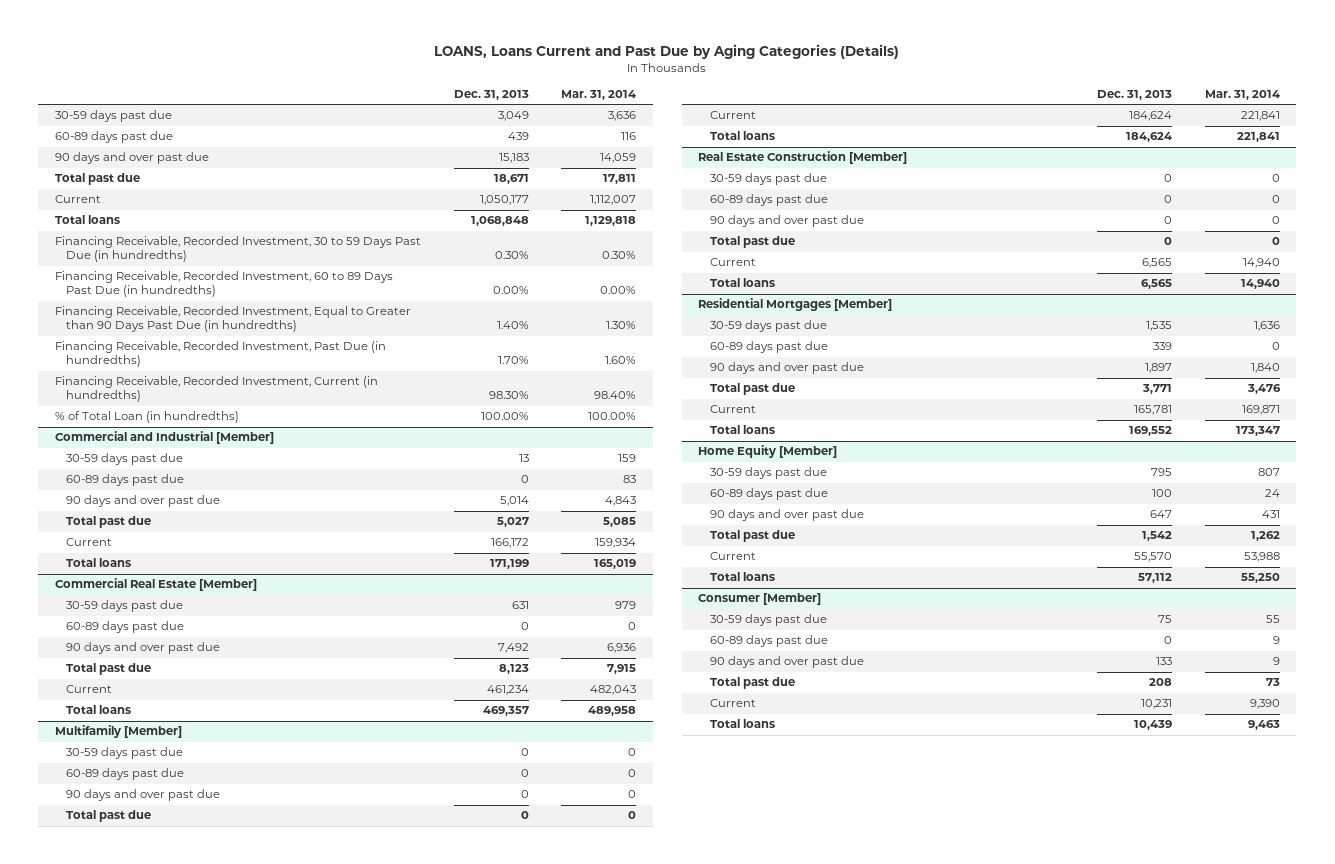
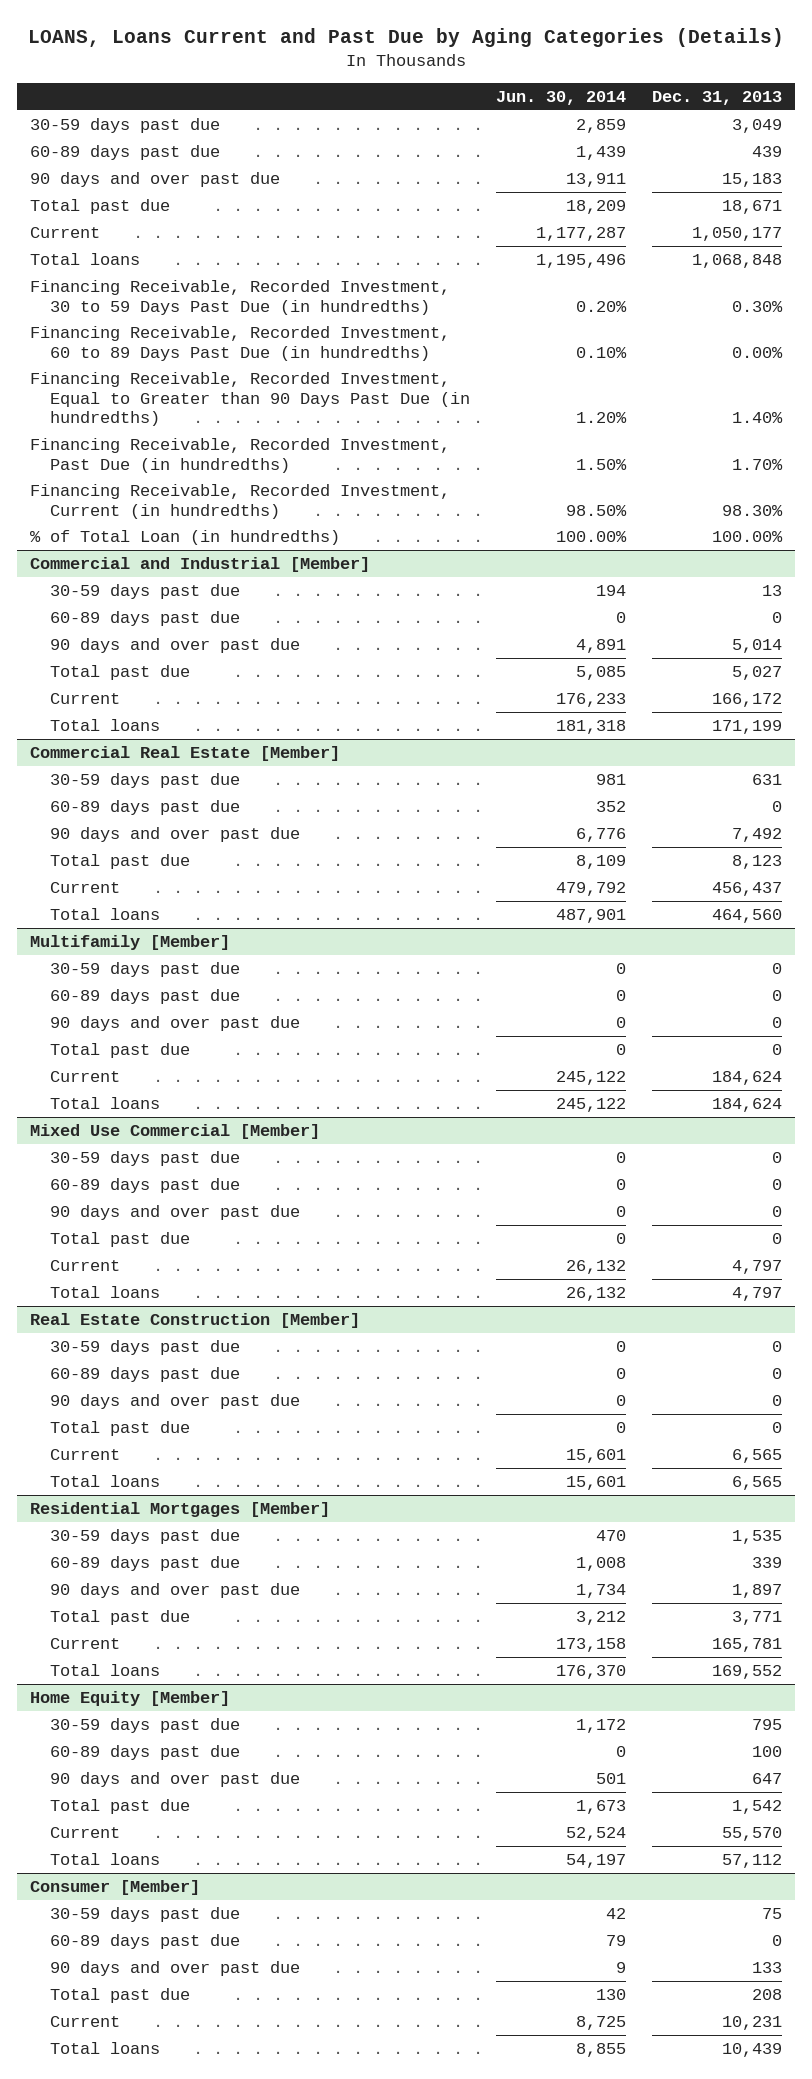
[561,90,637,101] Mar. 31, 2014 -> none
none -> [495,90,626,105] Jun. 30, 2014
[486,685,529,696] 461,234 -> [711,881,782,896] 456,437
[482,706,529,717] 469,357 -> [711,908,782,923] 464,560
none -> [30,1123,321,1139] Mixed Use Commercial [Member]
none -> [49,1150,240,1166] 30-59 days past due
none -> [49,1177,240,1193] 60-89 days past due
none -> [49,1204,300,1220] 90 days and over past due
none -> [49,1231,190,1247] Total past due
none -> [49,1259,120,1271] Current
none -> [49,1285,160,1298] Total loans

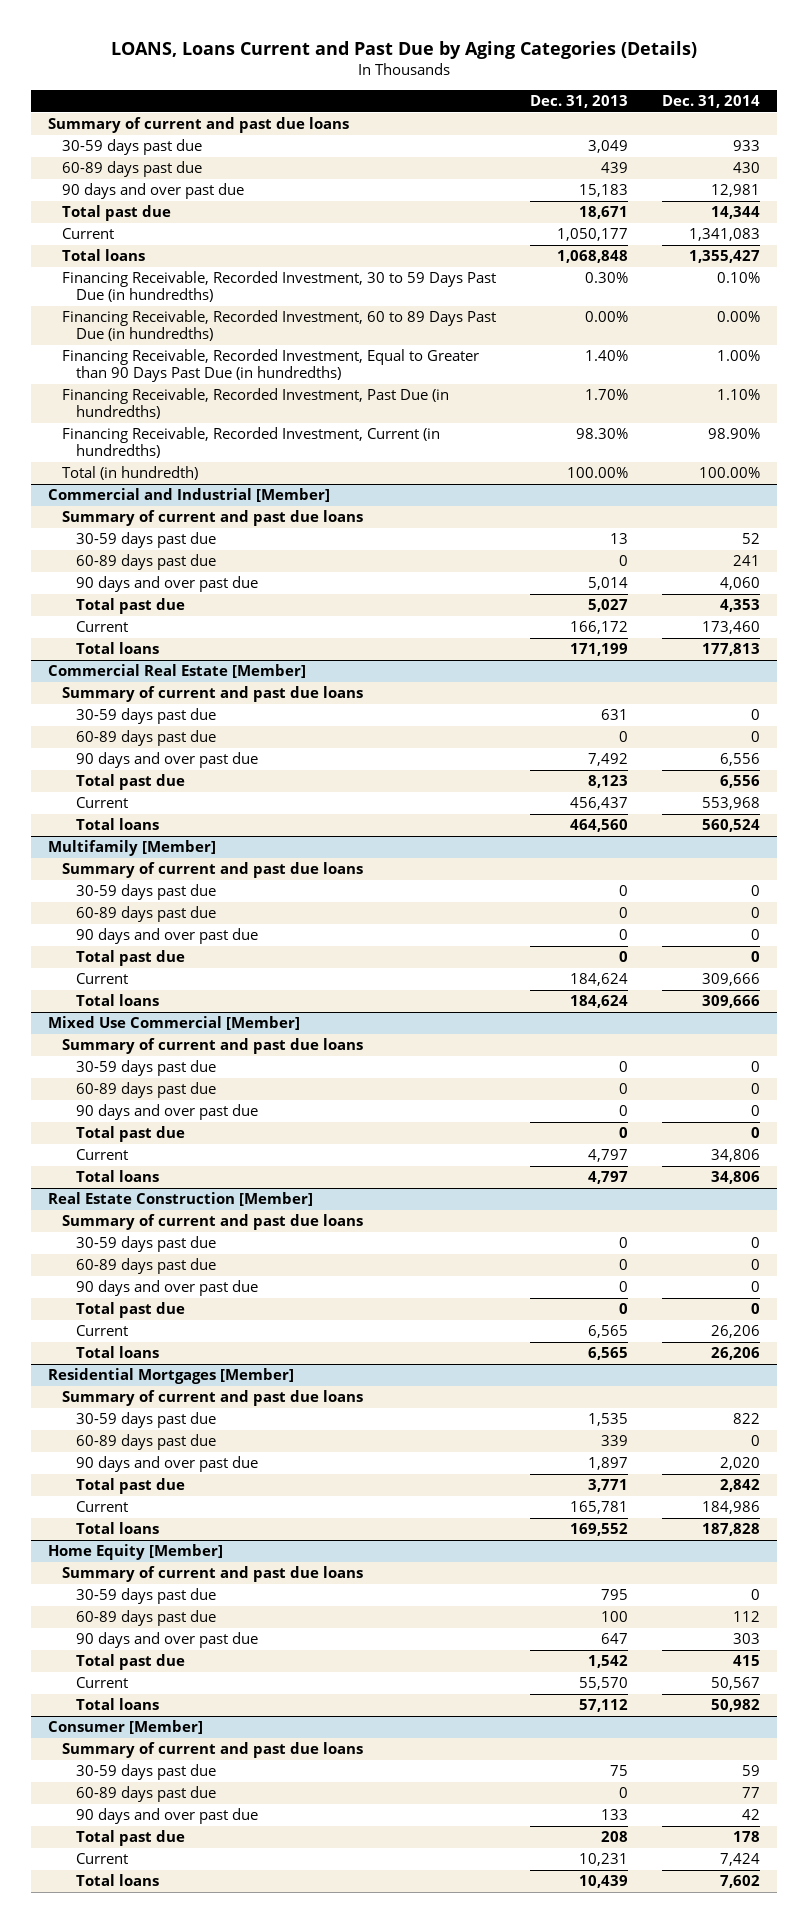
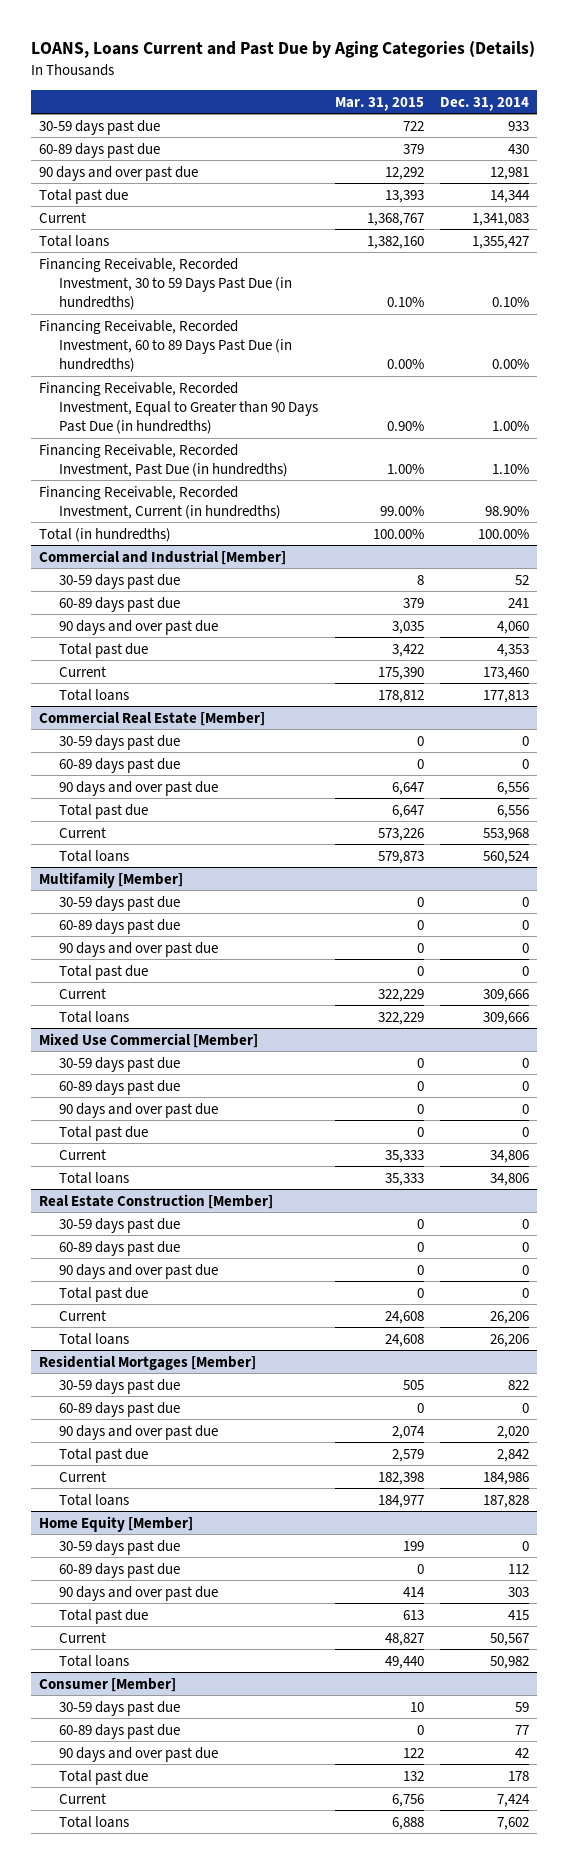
[530,95,629,109] Dec. 31, 2013 -> none
none -> [334,96,424,111] Mar. 31, 2015
[48,117,350,134] Summary of current and past due loans -> none
[62,466,199,481] Total (in hundredth) -> [39,527,172,542] Total (in hundredths)
[62,510,364,527] Summary of current and past due loans -> none
[62,686,364,703] Summary of current and past due loans -> none
[62,862,364,879] Summary of current and past due loans -> none
[62,1038,364,1055] Summary of current and past due loans -> none
[62,1214,364,1231] Summary of current and past due loans -> none
[62,1390,364,1407] Summary of current and past due loans -> none
[62,1566,364,1583] Summary of current and past due loans -> none
[62,1742,364,1759] Summary of current and past due loans -> none

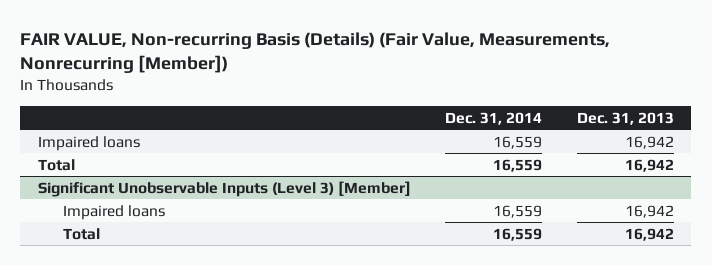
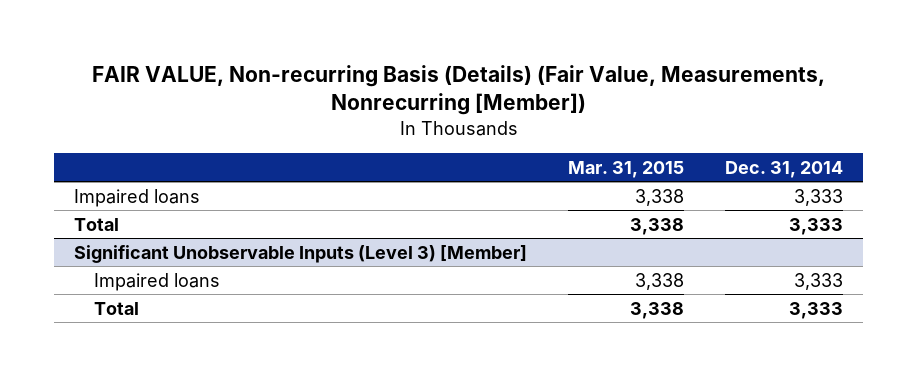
[576,111,674,125] Dec. 31, 2013 -> none
none -> [568,160,685,178] Mar. 31, 2015
[493,135,543,149] 16,559 -> [793,188,843,206] 3,333
[493,158,543,172] 16,559 -> [788,217,843,235] 3,333
[493,204,543,218] 16,559 -> [793,272,843,290] 3,333
[493,227,543,241] 16,559 -> [788,301,843,319] 3,333

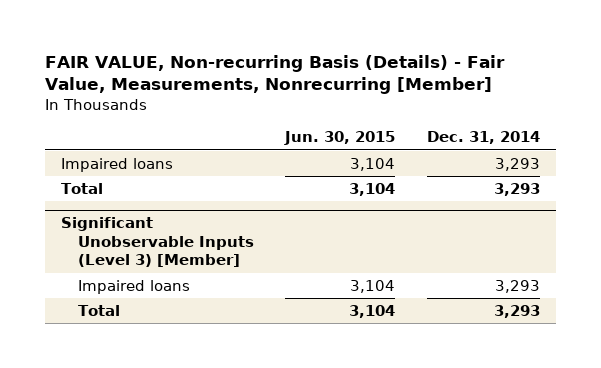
[91,65,825,116] FAIR VALUE, Non-recurring Basis (Details) (Fair Value, Measurements, Nonrecurring [Member]) -> [45,54,506,95] FAIR VALUE, Non-recurring Basis (Details) - Fair Value, Measurements, Nonrecurring [Member]
[568,160,685,178] Mar. 31, 2015 -> none
none -> [284,131,396,146] Jun. 30, 2015
[793,188,843,206] 3,333 -> [495,157,541,171] 3,293
[788,217,843,235] 3,333 -> [494,182,541,196] 3,293
[793,272,843,290] 3,333 -> [495,279,541,293] 3,293
[788,301,843,319] 3,333 -> [494,304,541,318] 3,293

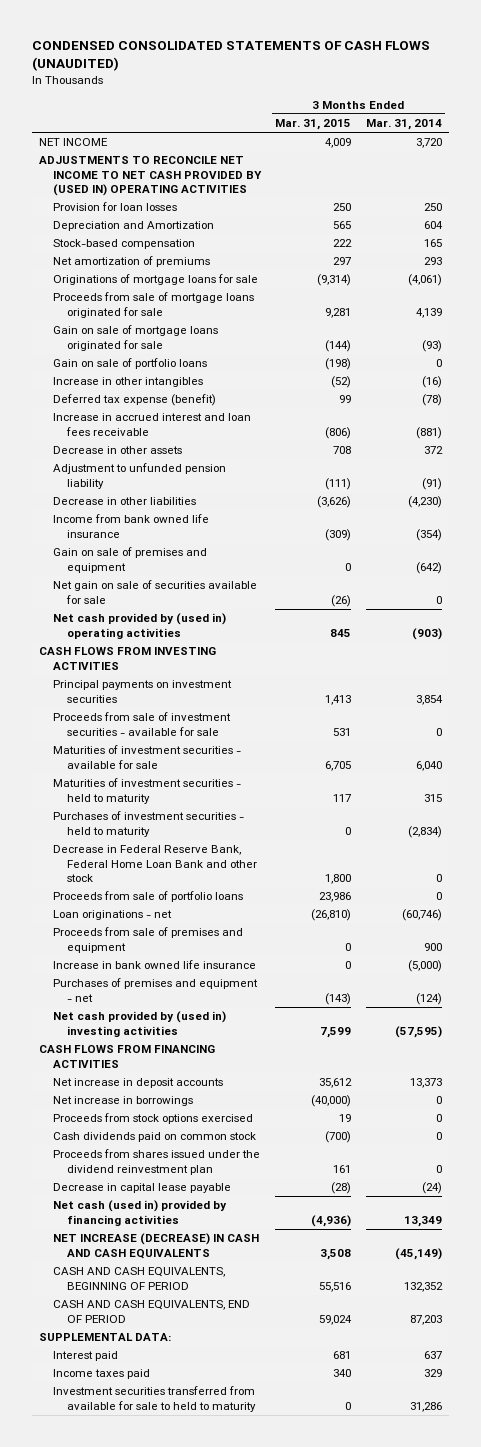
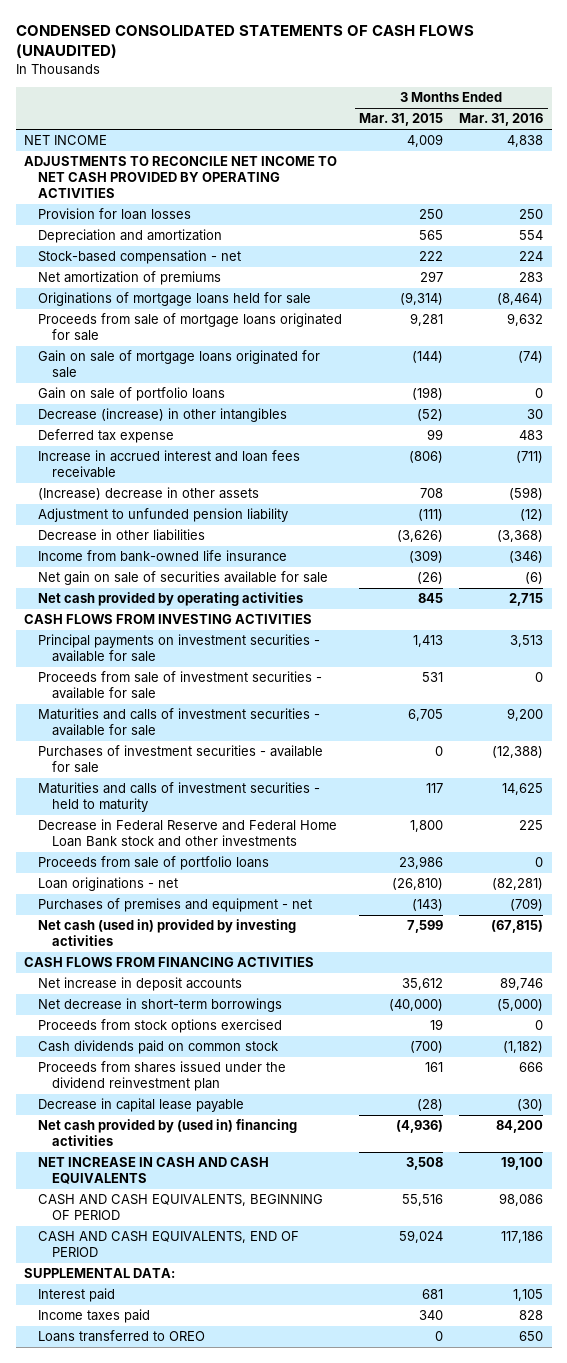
[365,119,442,131] Mar. 31, 2014 -> none
none -> [459,113,544,127] Mar. 31, 2016
[38,156,263,197] ADJUSTMENTS TO RECONCILE NET INCOME TO NET CASH PROVIDED BY (USED IN) OPERATING ACTIVITIES -> [23,156,337,199] ADJUSTMENTS TO RECONCILE NET INCOME TO NET CASH PROVIDED BY OPERATING ACTIVITIES
[53,221,215,232] Depreciation and Amortization -> [38,229,223,244] Depreciation and amortization
[53,239,196,250] Stock-based compensation -> [38,250,242,265] Stock-based compensation - net
[53,274,259,286] Originations of mortgage loans for sale -> [38,292,312,307] Originations of mortgage loans held for sale
[53,377,204,388] Increase in other intangibles -> [38,408,288,423] Decrease (increase) in other intangibles
[53,394,217,407] Deferred tax expense (benefit) -> [38,429,175,444] Deferred tax expense
[53,446,183,455] Decrease in other assets -> [38,487,260,501] (Increase) decrease in other assets
[53,547,208,573] Gain on sale of premises and equipment -> none
[53,514,210,538] Income from bank owned life insurance -> [38,550,288,563] Income from bank-owned life insurance
[53,613,227,639] Net cash provided by (used in) operating activities -> [38,592,304,607] Net cash provided by operating activities
[53,680,233,703] Principal payments on investment securities -> [38,634,321,663] Principal payments on investment securities - available for sale
[53,811,245,837] Purchases of investment securities - held to maturity -> none
[53,745,242,769] Maturities of investment securities - available for sale -> [38,708,321,737] Maturities and calls of investment securities - available for sale
none -> [38,745,324,774] Purchases of investment securities - available for sale
[53,778,242,804] Maturities of investment securities - held to maturity -> [38,782,321,813] Maturities and calls of investment securities - held to maturity
[53,845,258,883] Decrease in Federal Reserve Bank, Federal Home Loan Bank and other stock -> [38,819,338,848] Decrease in Federal Reserve and Federal Home Loan Bank stock and other investments
[53,927,244,953] Proceeds from sale of premises and equipment -> none
[53,960,257,970] Increase in bank owned life insurance -> none
[53,1011,227,1037] Net cash provided by (used in) investing activities -> [38,919,297,947] Net cash (used in) provided by investing activities
[53,1096,194,1107] Net increase in borrowings -> none
none -> [38,998,283,1013] Net decrease in short-term borrowings
[53,1200,228,1226] Net cash (used in) provided by financing activities -> [38,1119,298,1147] Net cash provided by (used in) financing activities
[53,1233,260,1259] NET INCREASE (DECREASE) IN CASH AND CASH EQUIVALENTS -> [38,1157,270,1185] NET INCREASE IN CASH AND CASH EQUIVALENTS
[53,1386,257,1412] Investment securities transferred from available for sale to held to maturity -> none
none -> [38,1330,206,1343] Loans transferred to OREO

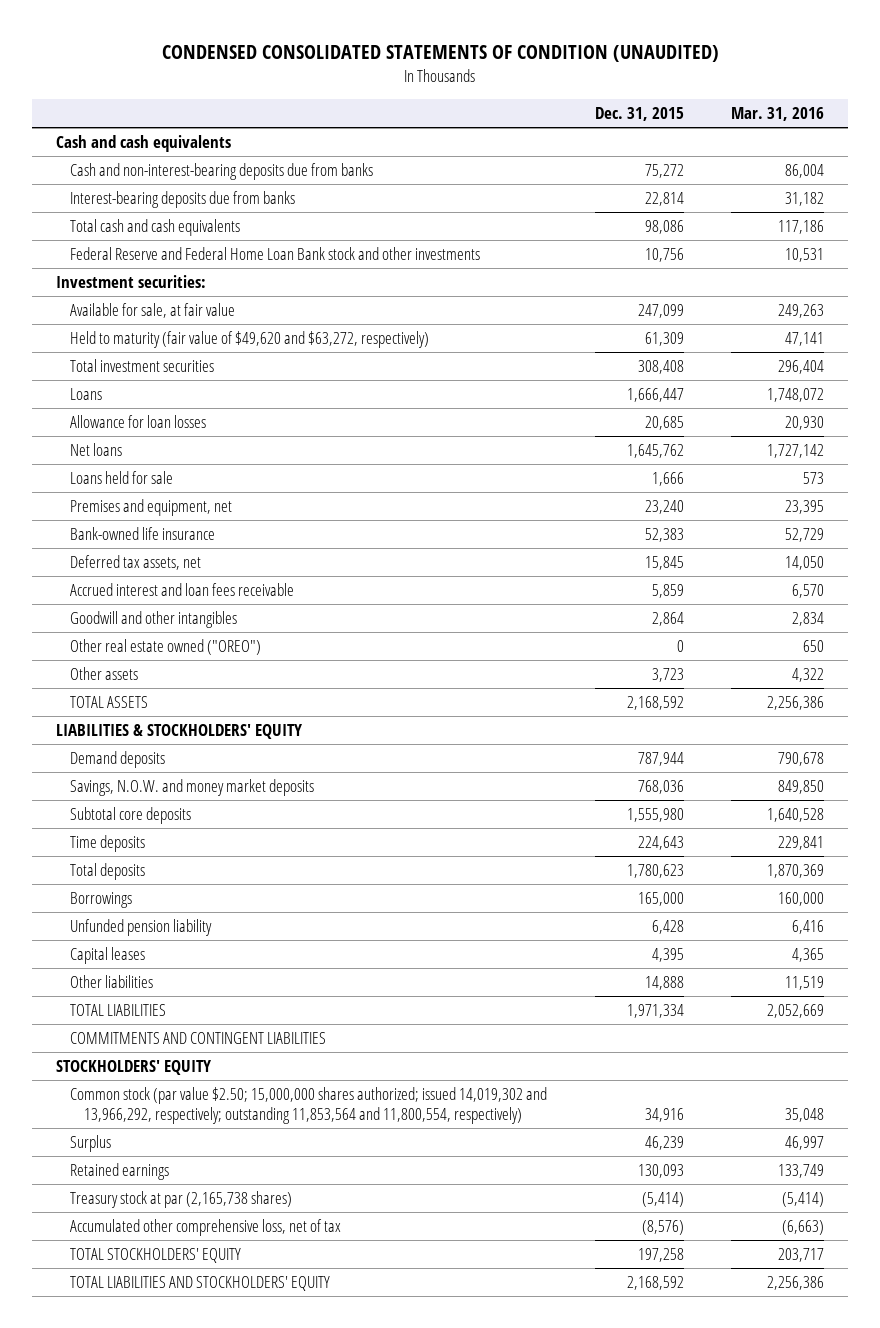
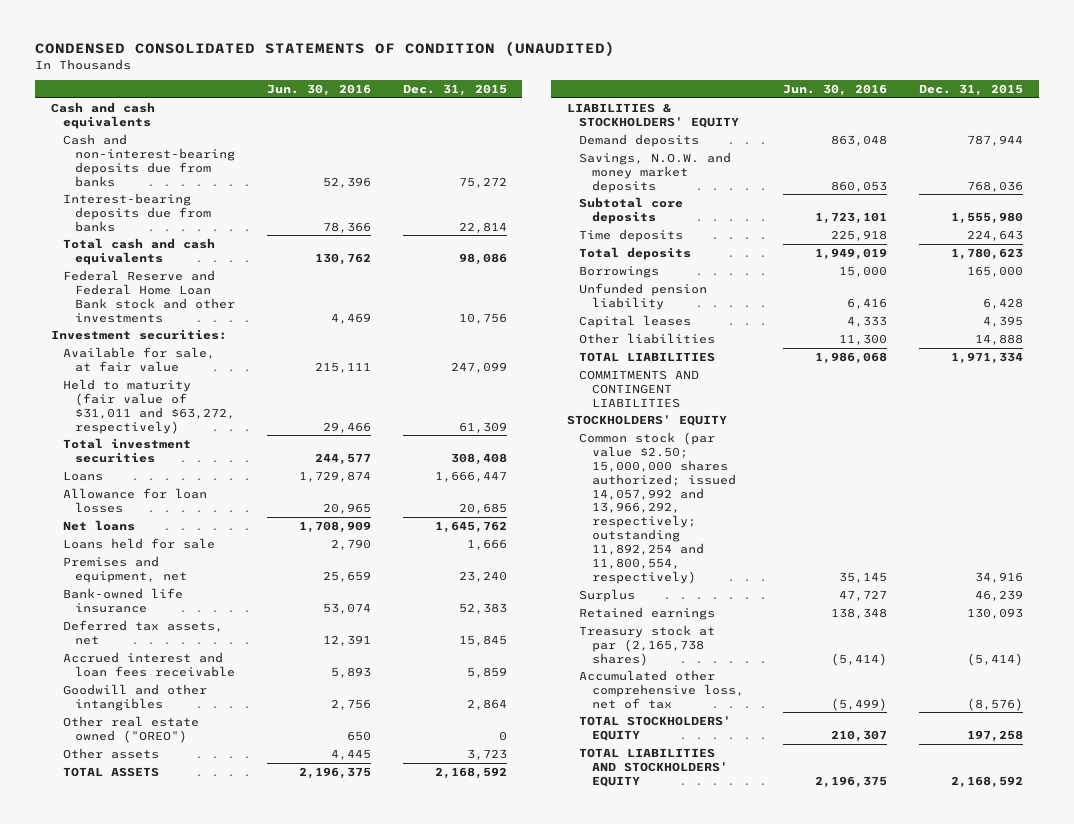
[731,107,825,122] Mar. 31, 2016 -> none
none -> [266,84,371,97] Jun. 30, 2016
[69,331,429,349] Held to maturity (fair value of $49,620 and $63,272, respectively) -> [63,378,236,434] Held to maturity (fair value of $31,011 and $63,272, respectively)
[69,1087,547,1125] Common stock (par value $2.50; 15,000,000 shares authorized; issued 14,019,302 and 13,966,292, respectively; outstanding 11,853,564 and 11,800,554, respectively) -> [579,431,736,585] Common stock (par value $2.50; 15,000,000 shares authorized; issued 14,057,992 and 13,966,292, respectively; outstanding 11,892,254 and 11,800,554, respectively)

